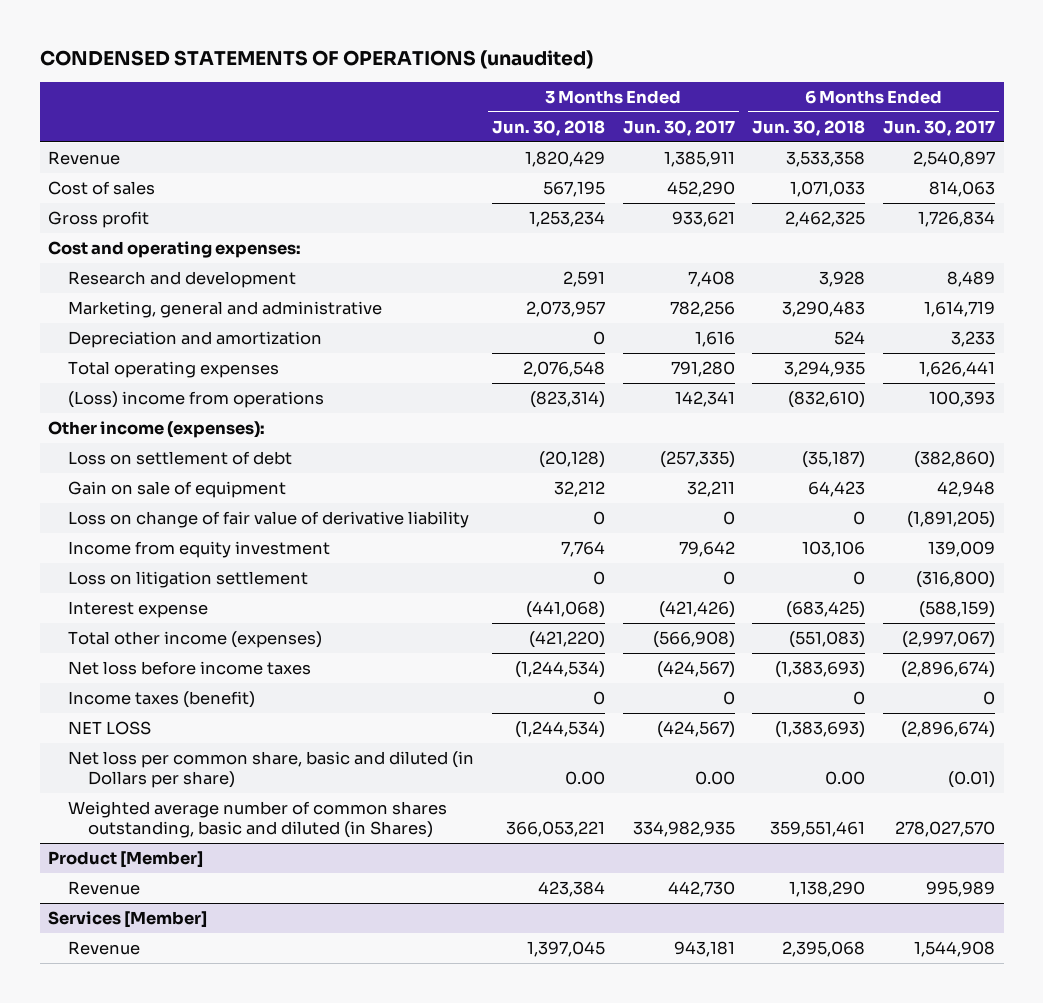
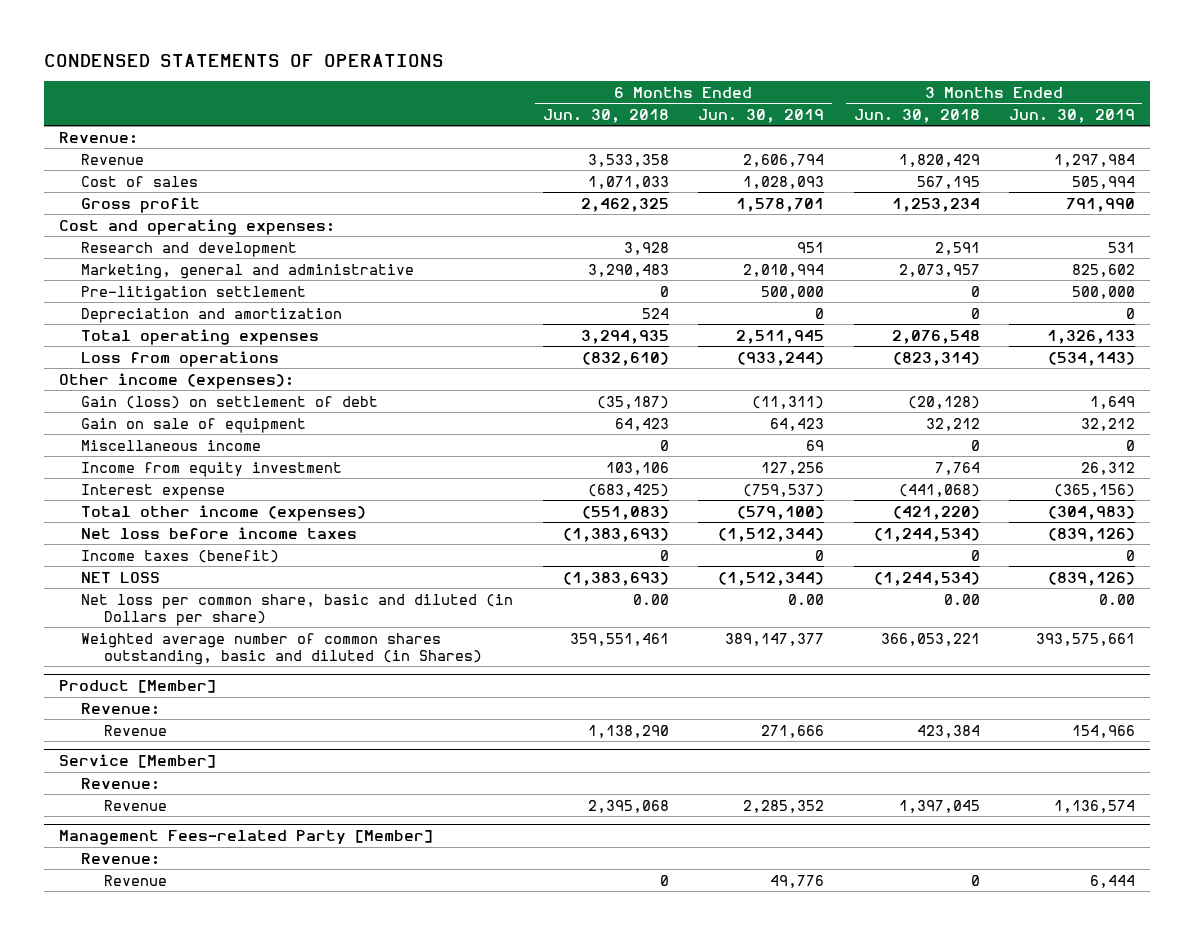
[39,50,593,70] CONDENSED STATEMENTS OF OPERATIONS (unaudited) -> [44,53,445,67] CONDENSED STATEMENTS OF OPERATIONS
[622,120,735,137] Jun. 30, 2017 -> none
[882,120,995,137] Jun. 30, 2017 -> none
none -> [698,108,825,123] Jun. 30, 2019
none -> [1008,108,1135,123] Jun. 30, 2019
none -> [58,131,138,144] Revenue:
none -> [81,285,307,301] Pre-litigation settlement
[68,391,325,409] (Loss) income from operations -> [81,350,280,367] Loss from operations
[68,451,293,466] Loss on settlement of debt -> [81,395,379,409] Gain (loss) on settlement of debt
[68,511,470,529] Loss on change of fair value of derivative liability -> none
none -> [81,439,262,451] Miscellaneous income
[68,571,309,589] Loss on litigation settlement -> none
none -> [81,702,161,715] Revenue:
[48,911,208,929] Services [Member] -> none
none -> [58,754,216,769] Service [Member]
none -> [81,777,161,790] Revenue:
none -> [58,830,433,846] Management Fees-related Party [Member]
none -> [81,852,161,865] Revenue:
none -> [104,874,168,886] Revenue

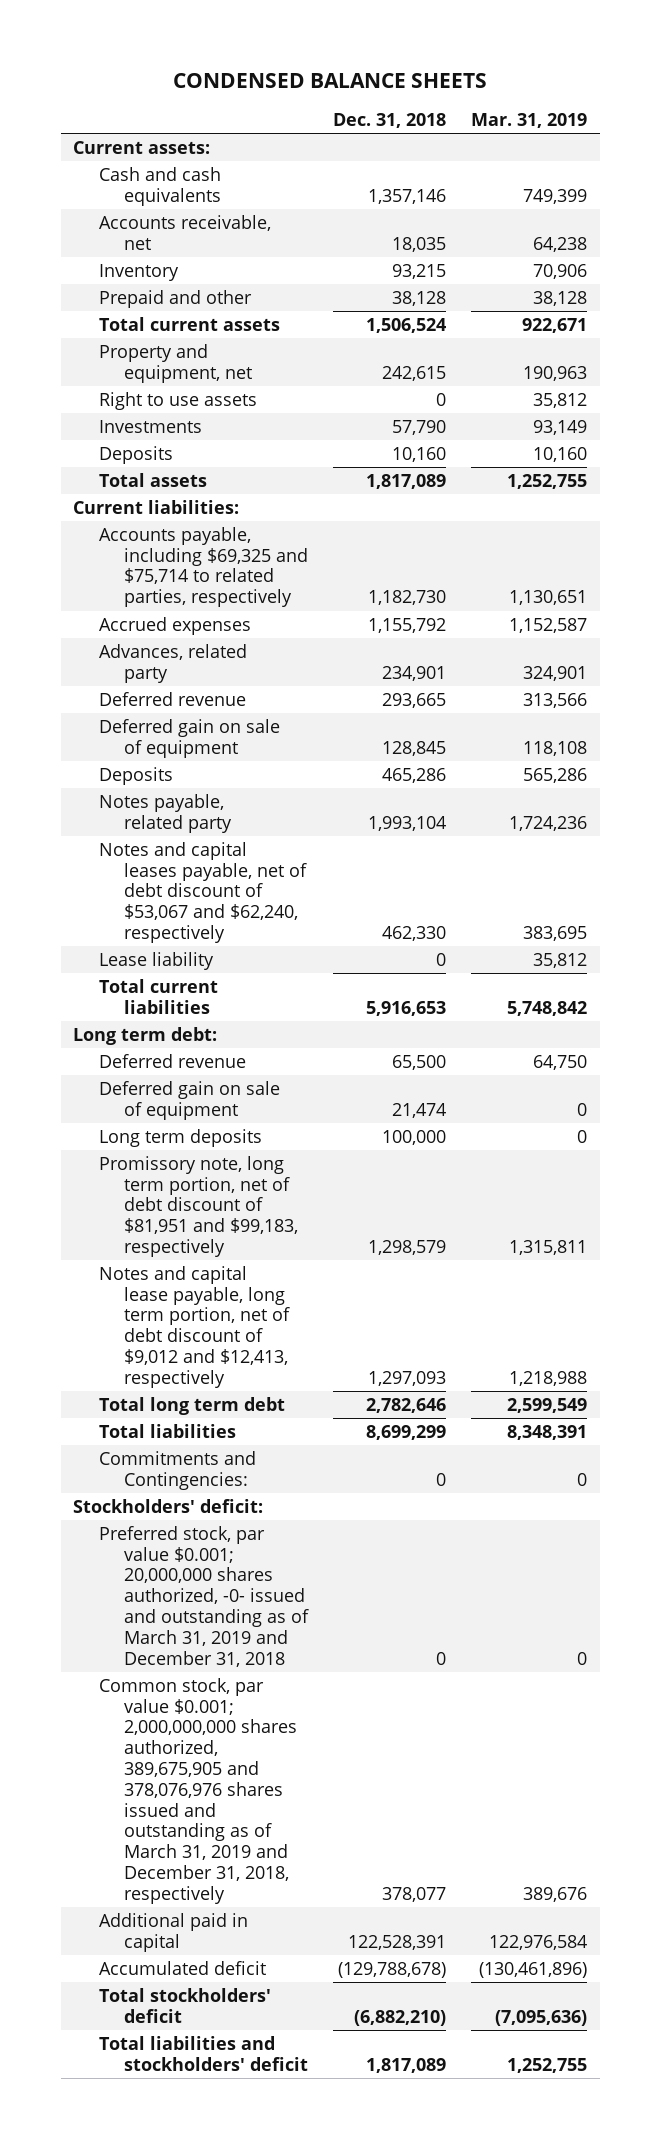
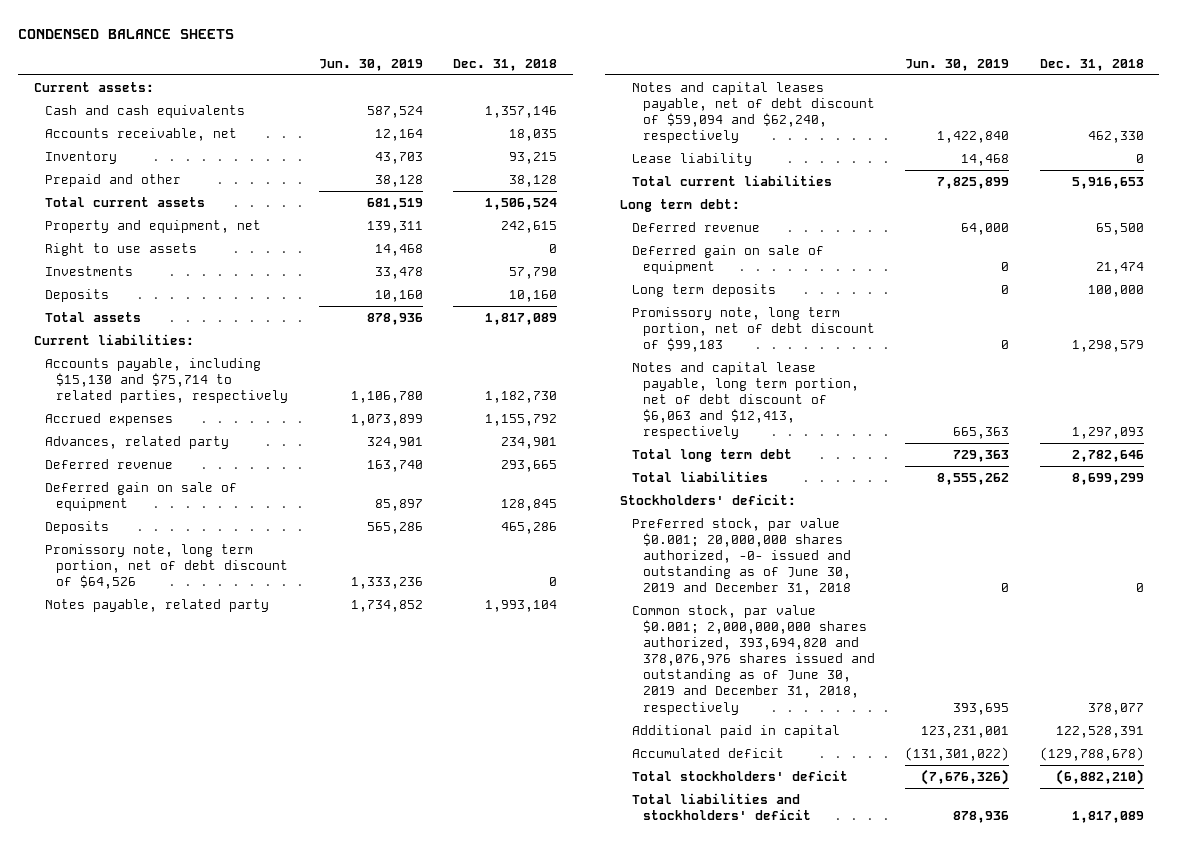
[471,112,588,128] Mar. 31, 2019 -> none
none -> [318,58,423,71] Jun. 30, 2019
[98,526,309,608] Accounts payable, including $69,325 and $75,714 to related parties, respectively -> [45,358,289,404] Accounts payable, including $15,130 and $75,714 to related parties, respectively
none -> [45,544,289,590] Promissory note, long term portion, net of debt discount of $64,526
[98,841,308,943] Notes and capital leases payable, net of debt discount of $53,067 and $62,240, respectively -> [631,82,876,144] Notes and capital leases payable, net of debt discount of $59,094 and $62,240, respectively
[98,1155,299,1257] Promissory note, long term portion, net of debt discount of $81,951 and $99,183, respectively -> [631,307,876,353] Promissory note, long term portion, net of debt discount of $99,183
[98,1265,291,1388] Notes and capital lease payable, long term portion, net of debt discount of $9,012 and $12,413, respectively -> [631,362,860,440] Notes and capital lease payable, long term portion, net of debt discount of $6,063 and $12,413, respectively
[98,1450,256,1490] Commitments and Contingencies: -> none
[98,1525,310,1667] Preferred stock, par value $0.001; 20,000,000 shares authorized, -0- issued and outstanding as of March 31, 2019 and December 31, 2018 -> [631,518,852,596] Preferred stock, par value $0.001; 20,000,000 shares authorized, -0- issued and outstanding as of June 30, 2019 and December 31, 2018
[98,1677,298,1904] Common stock, par value $0.001; 2,000,000,000 shares authorized, 389,675,905 and 378,076,976 shares issued and outstanding as of March 31, 2019 and December 31, 2018, respectively -> [631,605,876,715] Common stock, par value $0.001; 2,000,000,000 shares authorized, 393,694,820 and 378,076,976 shares issued and outstanding as of June 30, 2019 and December 31, 2018, respectively

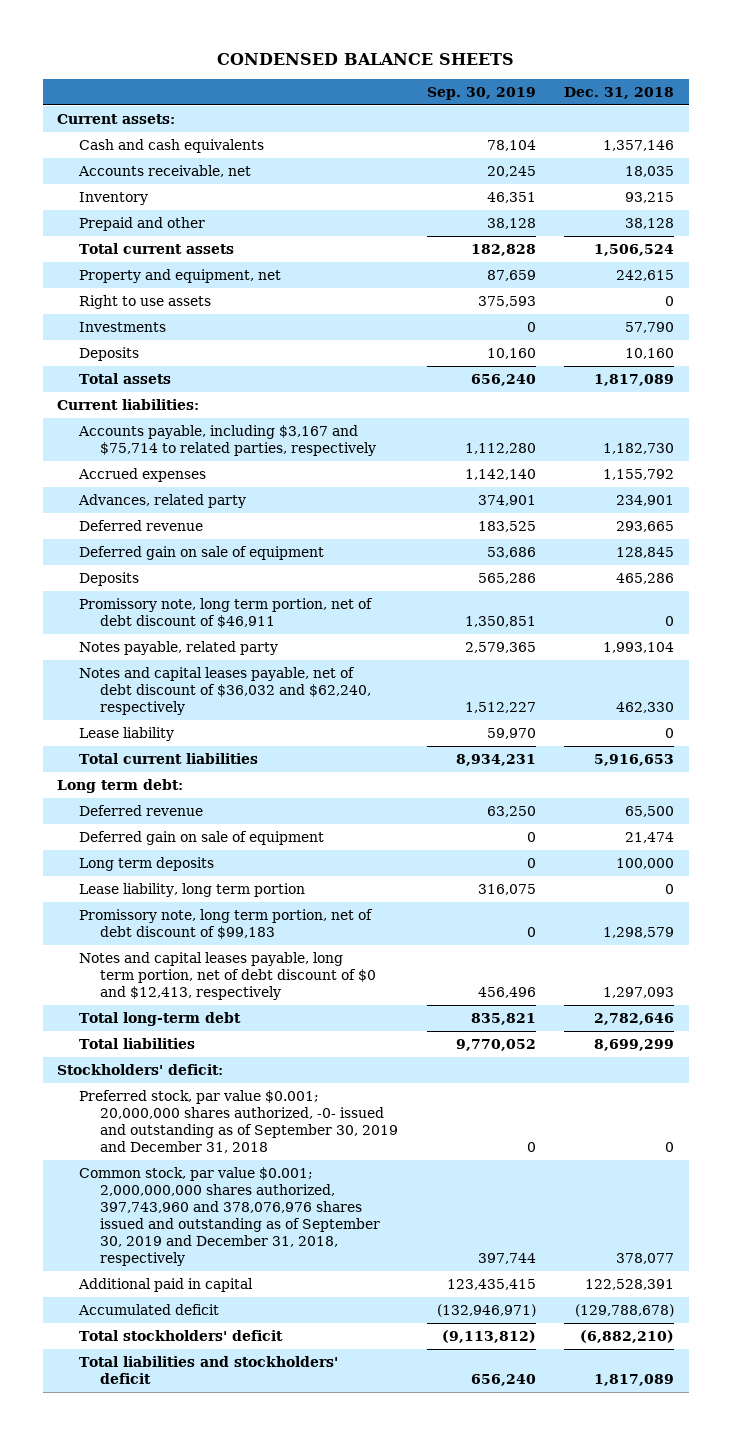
[318,58,423,71] Jun. 30, 2019 -> none
none -> [426,86,536,100] Sep. 30, 2019
[45,358,289,404] Accounts payable, including $15,130 and $75,714 to related parties, respectively -> [77,425,377,457] Accounts payable, including $3,167 and $75,714 to related parties, respectively
[45,544,289,590] Promissory note, long term portion, net of debt discount of $64,526 -> [78,598,373,629] Promissory note, long term portion, net of debt discount of $46,911
[631,82,876,144] Notes and capital leases payable, net of debt discount of $59,094 and $62,240, respectively -> [78,667,372,716] Notes and capital leases payable, net of debt discount of $36,032 and $62,240, respectively
none -> [78,883,305,898] Lease liability, long term portion
[631,362,860,440] Notes and capital lease payable, long term portion, net of debt discount of $6,063 and $12,413, respectively -> [78,952,377,1001] Notes and capital leases payable, long term portion, net of debt discount of $0 and $12,413, respectively
[631,449,792,463] Total long term debt -> [78,1012,241,1027] Total long-term debt
[631,518,852,596] Preferred stock, par value $0.001; 20,000,000 shares authorized, -0- issued and outstanding as of June 30, 2019 and December 31, 2018 -> [78,1090,399,1154] Preferred stock, par value $0.001; 20,000,000 shares authorized, -0- issued and outstanding as of September 30, 2019 and December 31, 2018
[631,605,876,715] Common stock, par value $0.001; 2,000,000,000 shares authorized, 393,694,820 and 378,076,976 shares issued and outstanding as of June 30, 2019 and December 31, 2018, respectively -> [78,1167,381,1267] Common stock, par value $0.001; 2,000,000,000 shares authorized, 397,743,960 and 378,076,976 shares issued and outstanding as of September 30, 2019 and December 31, 2018, respectively

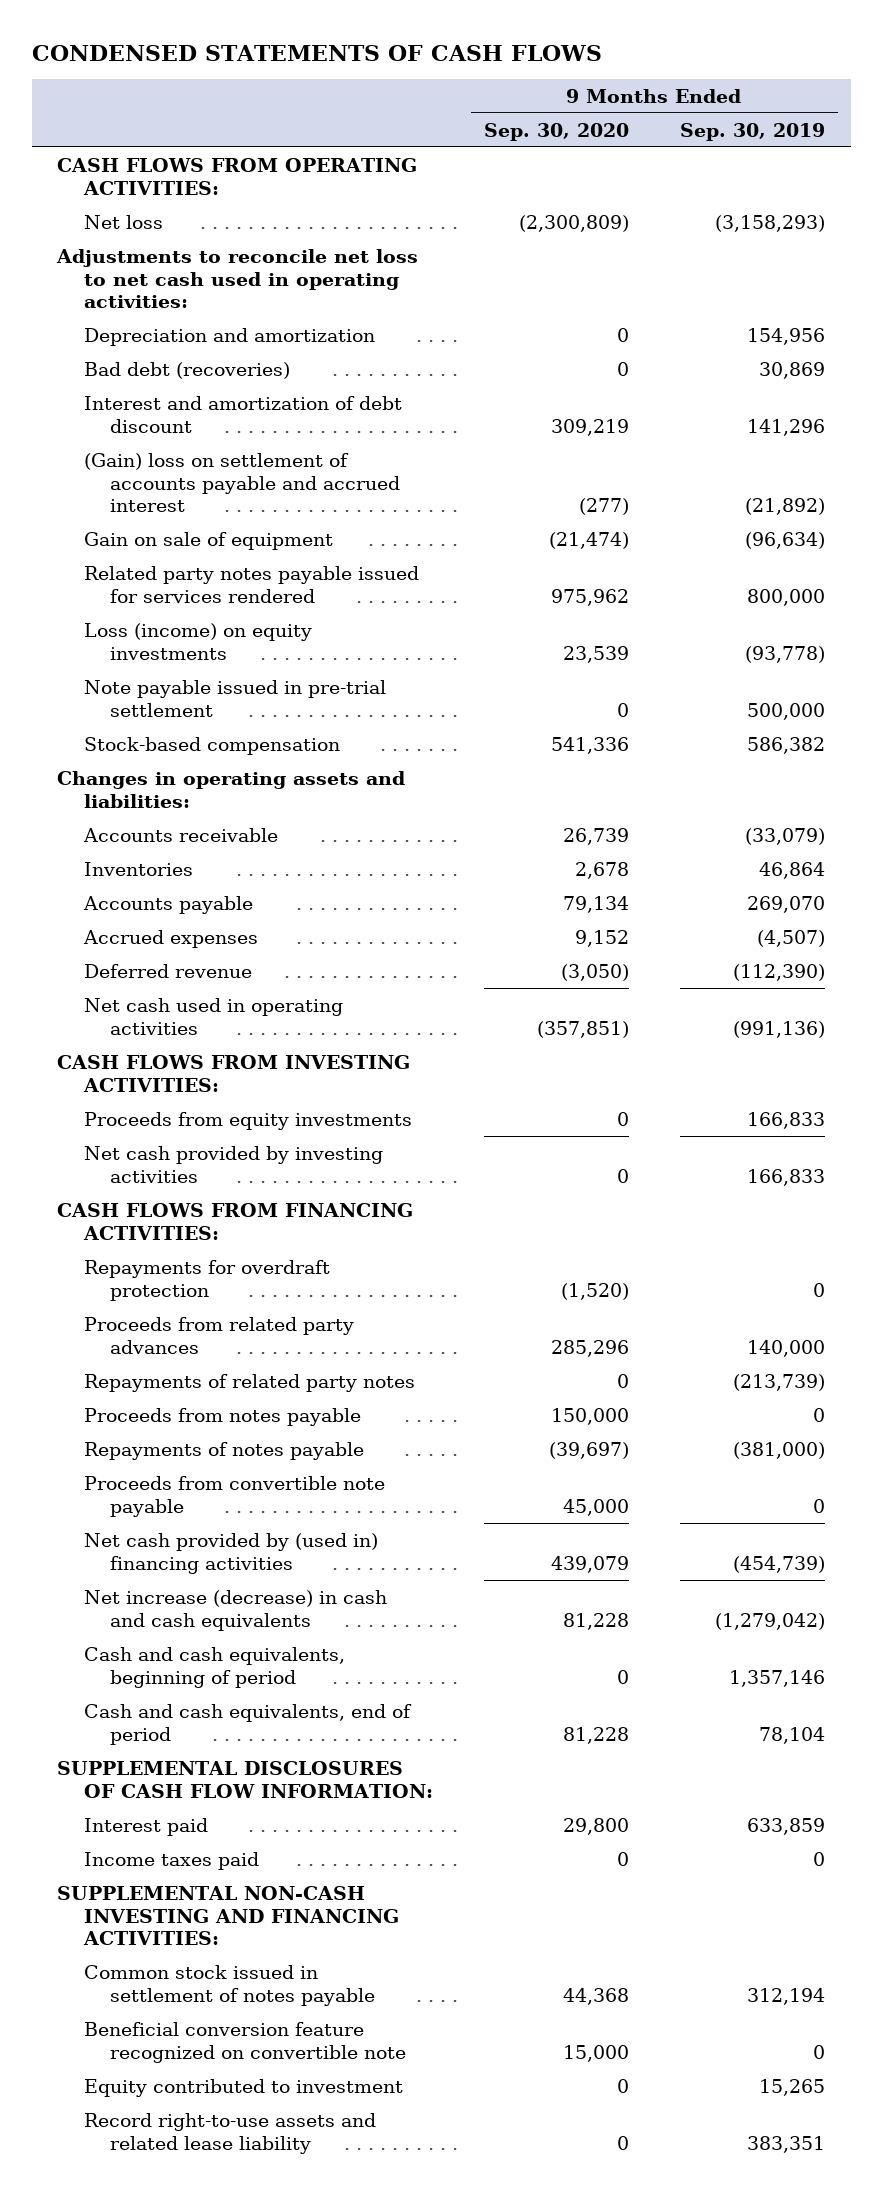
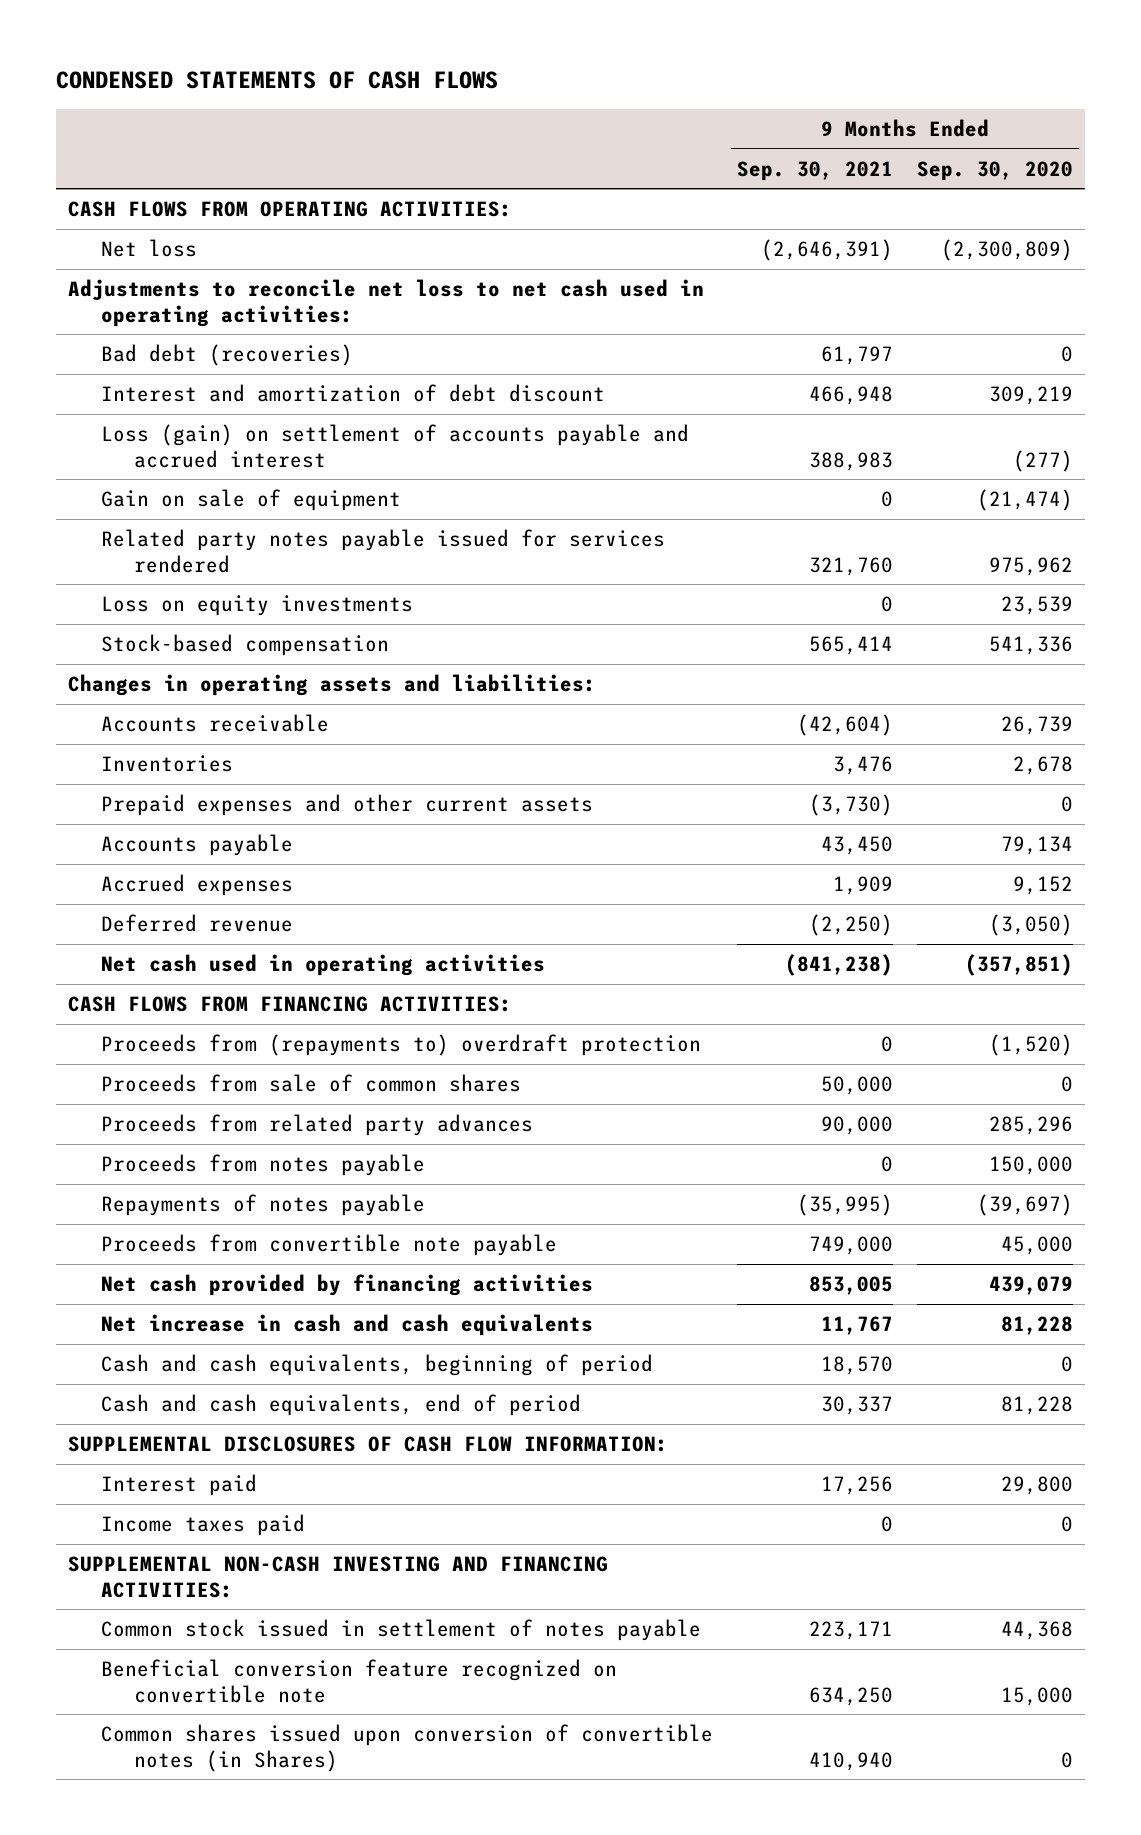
[679,122,825,141] Sep. 30, 2019 -> none
none -> [737,160,894,181] Sep. 30, 2021
[83,327,375,346] Depreciation and amortization -> none
[83,452,401,513] (Gain) loss on settlement of accounts payable and accrued interest -> [101,424,690,468] Loss (gain) on settlement of accounts payable and accrued interest
[83,679,386,717] Note payable issued in pre-trial settlement -> none
[83,622,312,660] Loss (income) on equity investments -> [101,595,414,617] Loss on equity investments
none -> [101,794,594,817] Prepaid expenses and other current assets
[57,1054,411,1092] CASH FLOWS FROM INVESTING ACTIVITIES: -> none
[83,1111,412,1130] Proceeds from equity investments -> none
[83,1145,383,1183] Net cash provided by investing activities -> none
[83,1259,330,1301] Repayments for overdraft protection -> [101,1034,702,1057] Proceeds from (repayments to) overdraft protection
none -> [101,1074,522,1093] Proceeds from sale of common shares
[83,1373,415,1392] Repayments of related party notes -> none
[83,1532,378,1574] Net cash provided by (used in) financing activities -> [101,1274,594,1297] Net cash provided by financing activities
[83,1589,387,1631] Net increase (decrease) in cash and cash equivalents -> [101,1314,594,1337] Net increase in cash and cash equivalents
[83,2078,403,2097] Equity contributed to investment -> none
[83,2112,376,2154] Record right-to-use assets and related lease liability -> none
none -> [101,1724,714,1772] Common shares issued upon conversion of convertible notes (in Shares)

